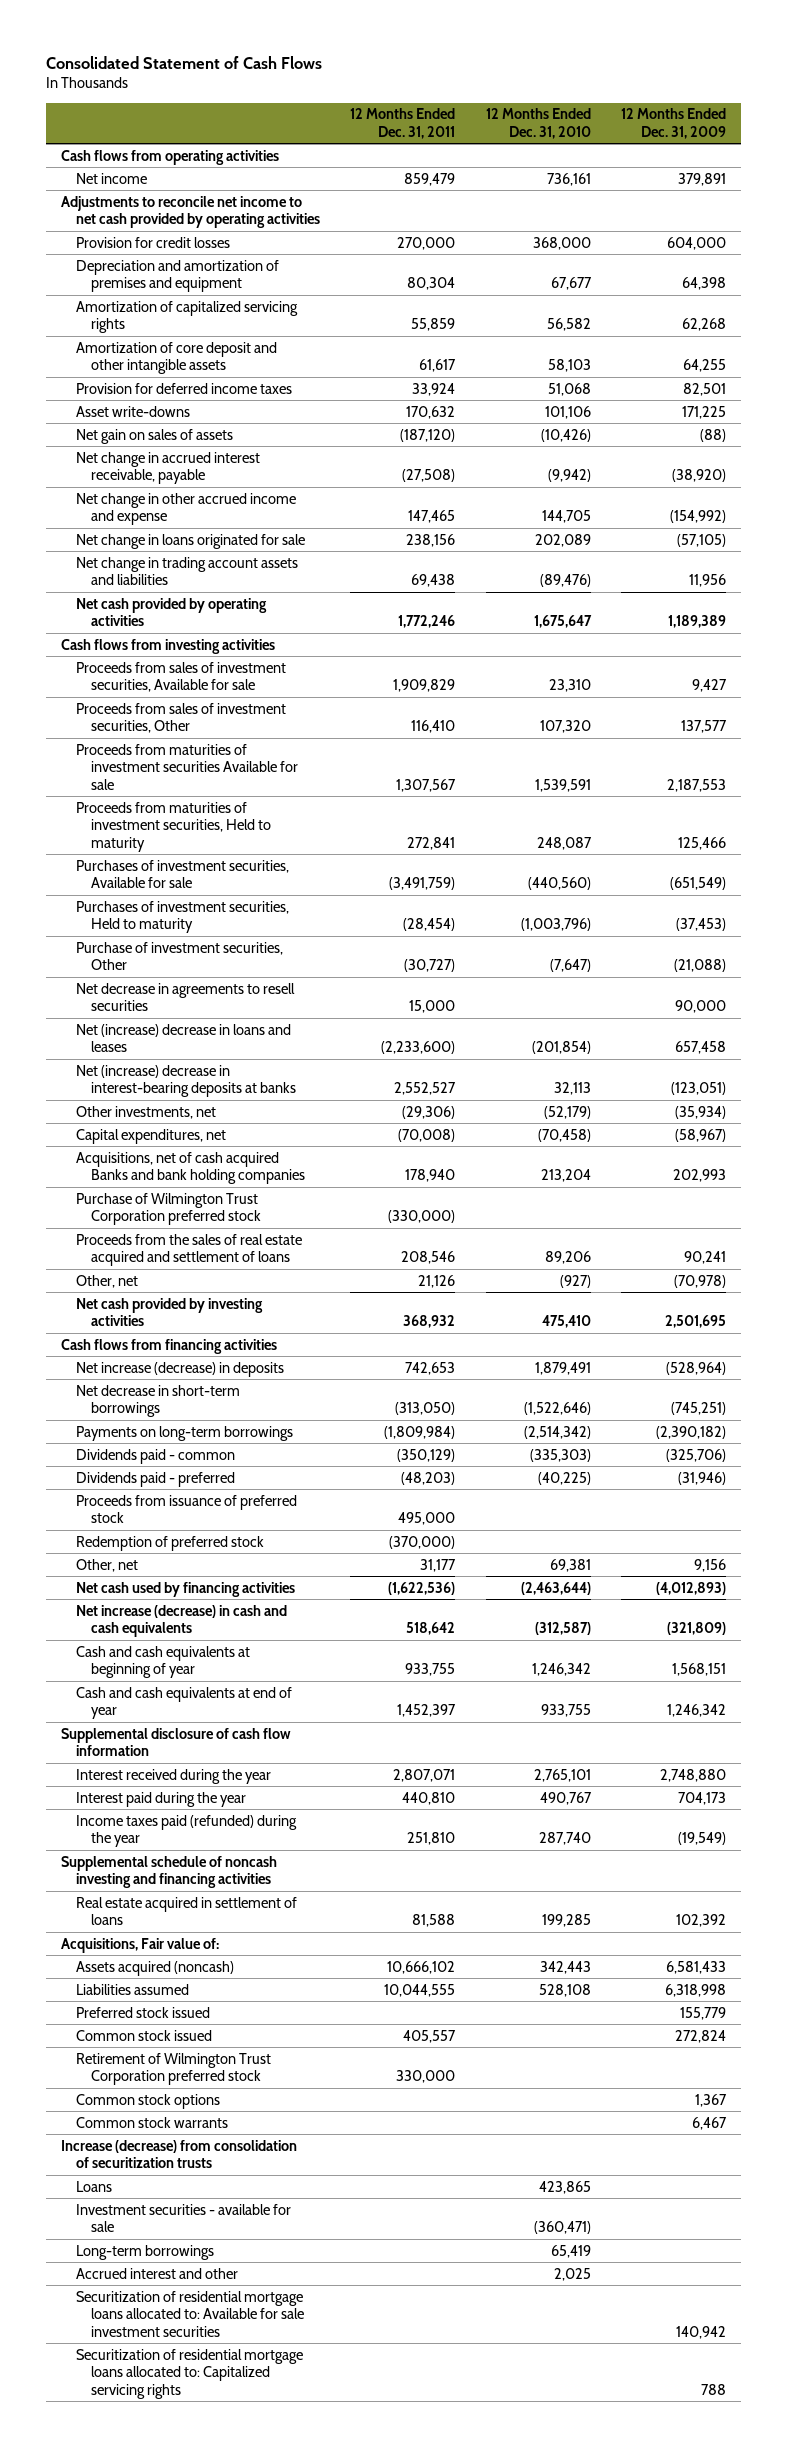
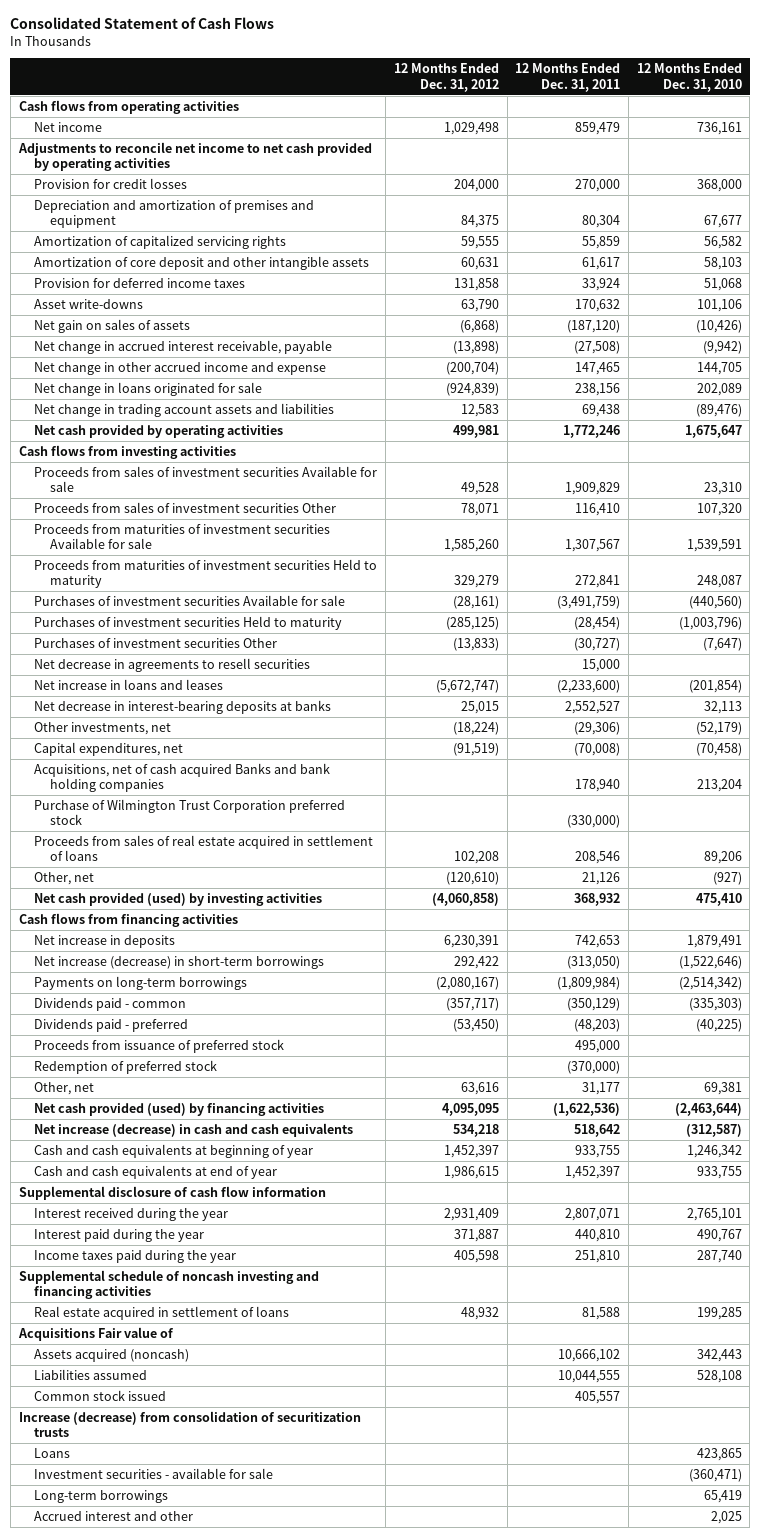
[620,108,726,139] 12 Months Ended Dec. 31, 2009 -> none
none -> [393,63,499,92] 12 Months Ended Dec. 31, 2012
[76,661,287,693] Proceeds from sales of investment securities, Available for sale -> [34,466,378,493] Proceeds from sales of investment securities Available for sale
[76,702,287,734] Proceeds from sales of investment securities, Other -> [34,502,337,514] Proceeds from sales of investment securities Other
[76,801,271,852] Proceeds from maturities of investment securities, Held to maturity -> [34,559,378,589] Proceeds from maturities of investment securities Held to maturity
[76,859,290,889] Purchases of investment securities, Available for sale -> [34,595,346,607] Purchases of investment securities Available for sale
[76,900,290,934] Purchases of investment securities, Held to maturity -> [34,616,343,631] Purchases of investment securities Held to maturity
[76,941,284,971] Purchase of investment securities, Other -> [34,638,278,649] Purchases of investment securities Other
[76,1023,292,1053] Net (increase) decrease in loans and leases -> [34,679,224,691] Net increase in loans and leases
[76,1064,296,1098] Net (increase) decrease in interest-bearing deposits at banks -> [34,700,332,715] Net decrease in interest-bearing deposits at banks
[76,1233,303,1267] Proceeds from the sales of real estate acquired and settlement of loans -> [34,835,374,862] Proceeds from sales of real estate acquired in settlement of loans
[76,1297,264,1327] Net cash provided by investing activities -> [34,893,323,907] Net cash provided (used) by investing activities
[76,1361,285,1377] Net increase (decrease) in deposits -> [34,935,176,949] Net increase in deposits
[76,1384,241,1418] Net decrease in short-term borrowings -> [34,956,325,970] Net increase (decrease) in short-term borrowings
[76,1581,296,1597] Net cash used by financing activities -> [34,1103,325,1117] Net cash provided (used) by financing activities
[76,1814,298,1848] Income taxes paid (refunded) during the year -> [34,1250,237,1264] Income taxes paid during the year
[61,1937,220,1953] Acquisitions, Fair value of: -> [17,1327,174,1342] Acquisitions Fair value of
[76,2006,211,2018] Preferred stock issued -> none
[76,2052,272,2086] Retirement of Wilmington Trust Corporation preferred stock -> none
[76,2093,221,2109] Common stock options -> none
[76,2116,229,2128] Common stock warrants -> none
[76,2290,304,2337] Securitization of residential mortgage loans allocated to: Available for sale investment securities -> none
[76,2348,304,2399] Securitization of residential mortgage loans allocated to: Capitalized servicing rights -> none

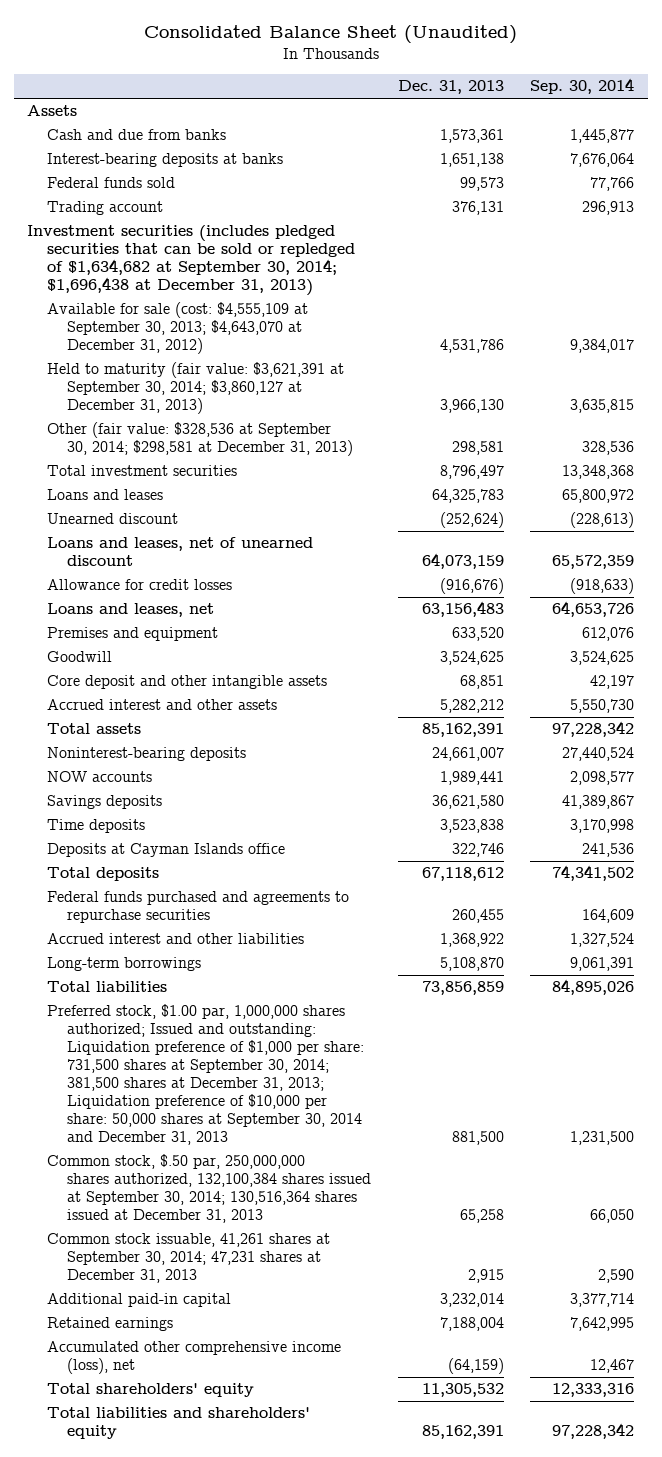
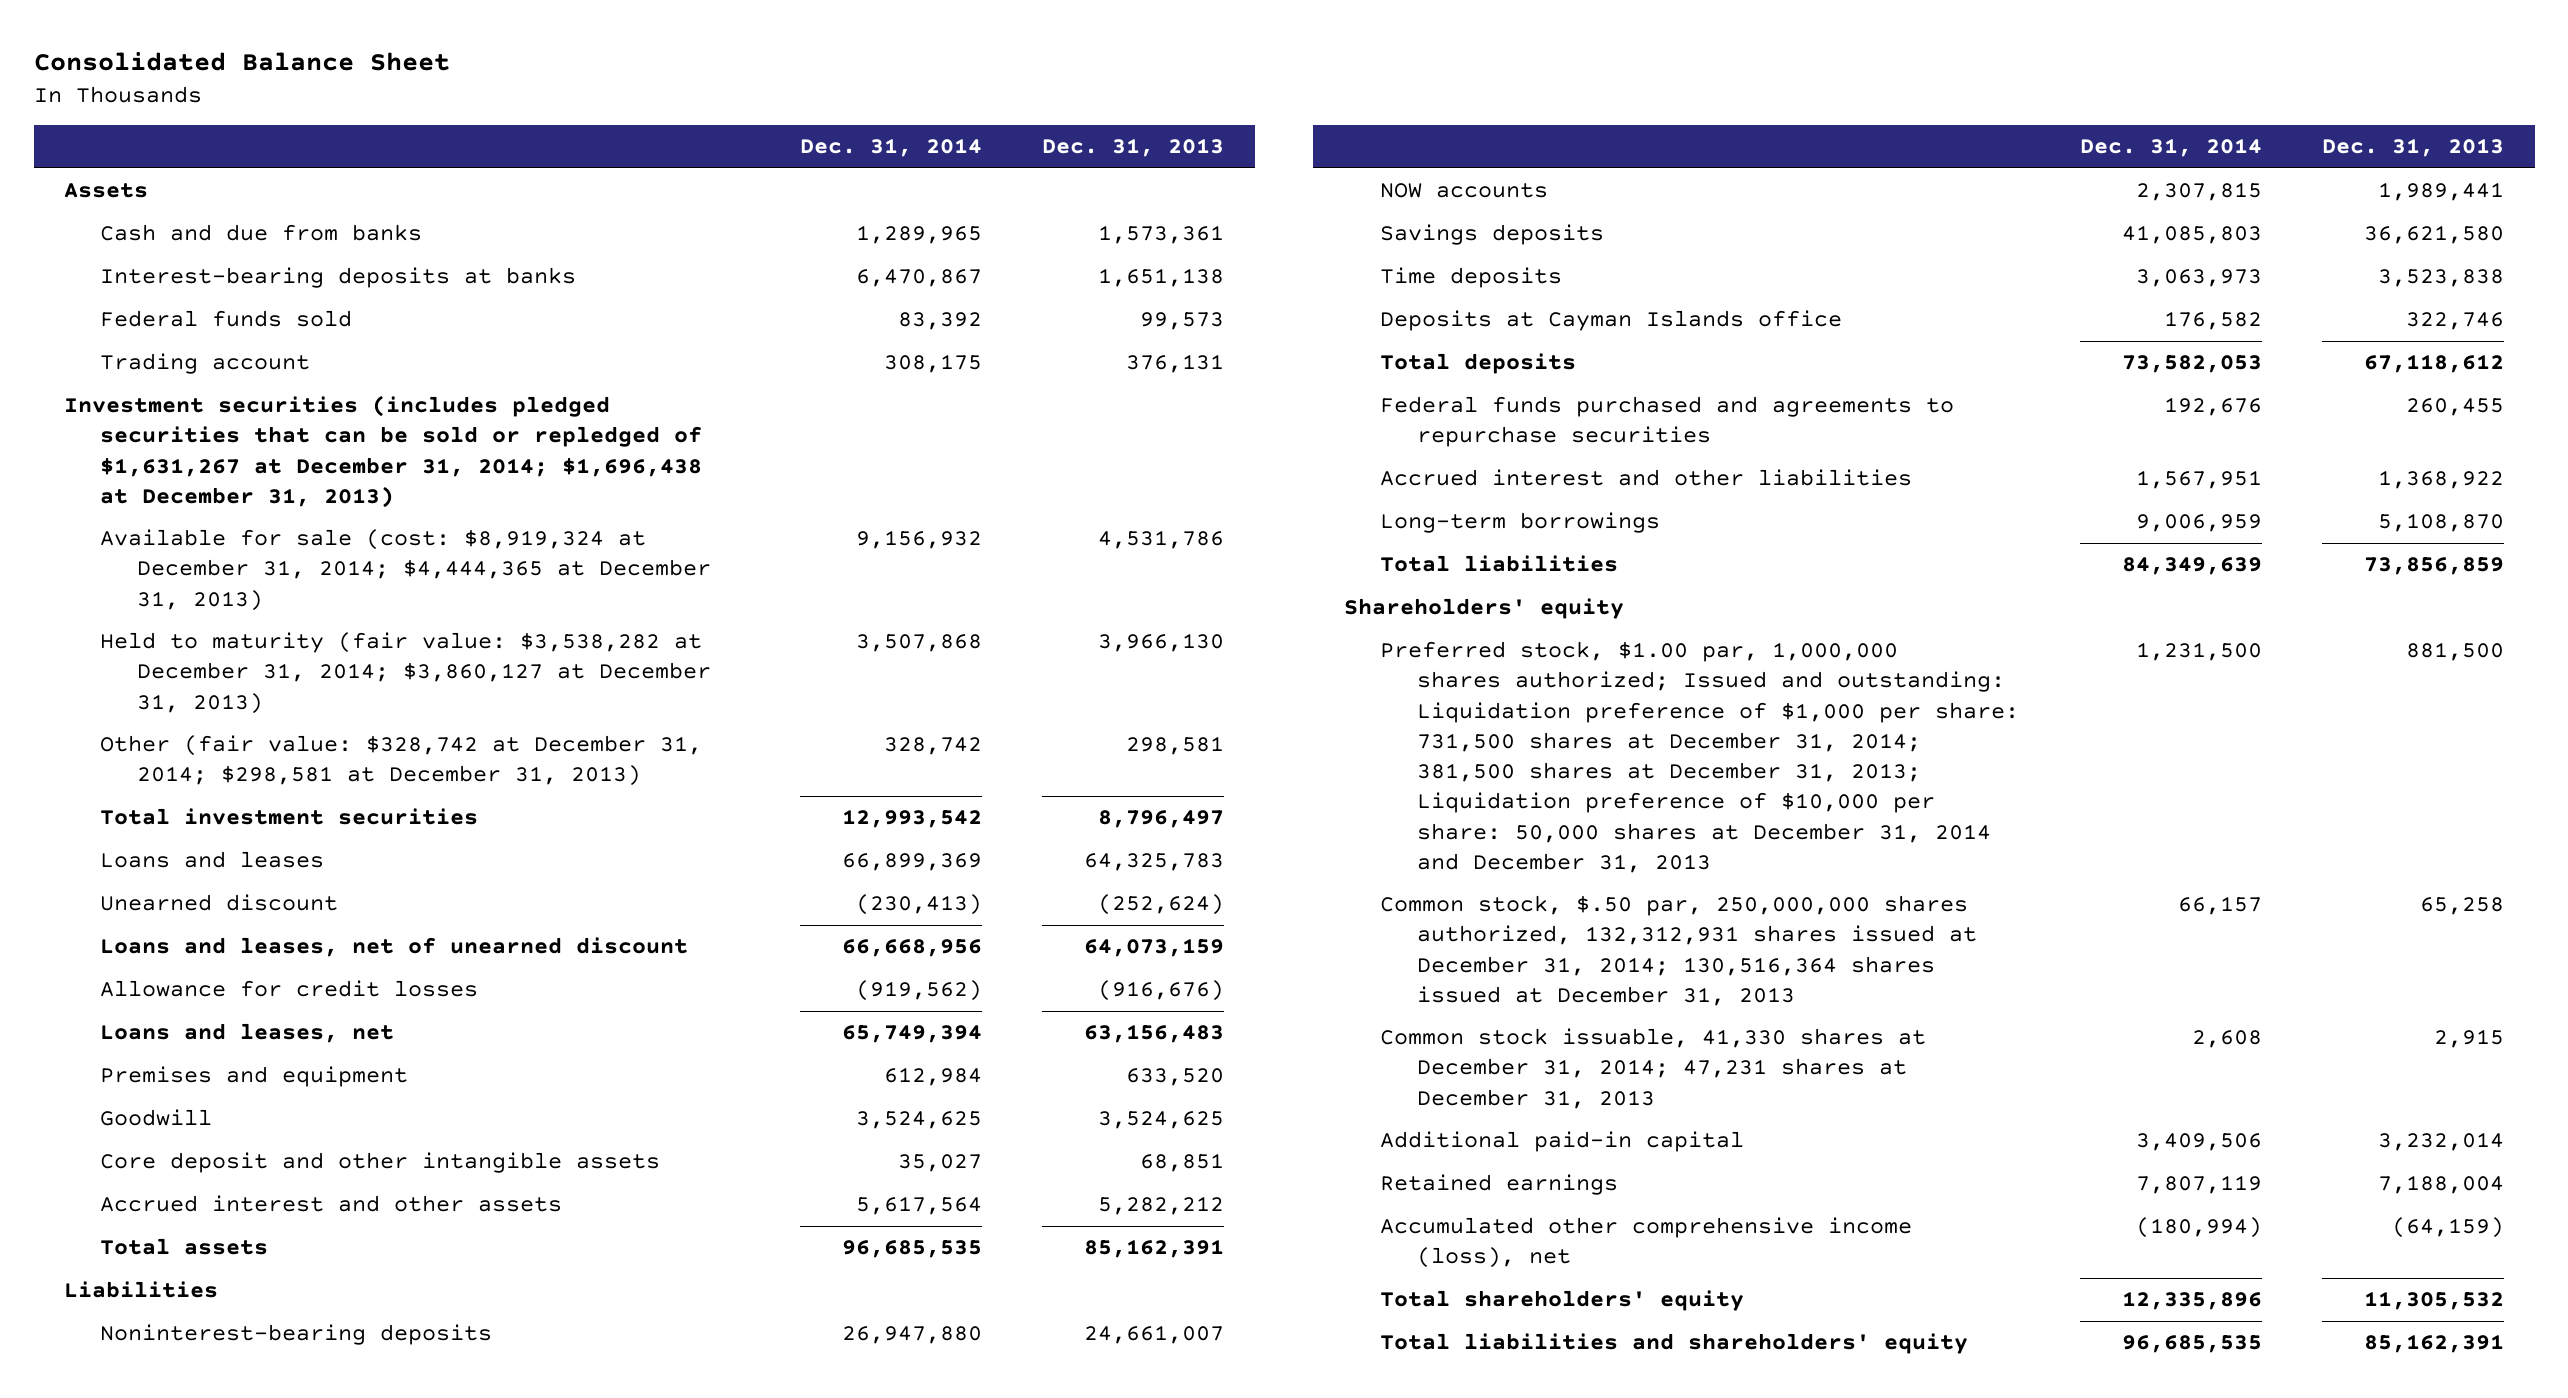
[143,24,517,44] Consolidated Balance Sheet (Unaudited) -> [33,51,450,71] Consolidated Balance Sheet
[530,78,635,95] Sep. 30, 2014 -> none
none -> [799,138,982,158] Dec. 31, 2014
[27,225,356,297] Investment securities (includes pledged securities that can be sold or repledged of $1,634,682 at September 30, 2014; $1,696,438 at December 31, 2013) -> [63,395,703,508] Investment securities (includes pledged securities that can be sold or repledged of $1,631,267 at December 31, 2014; $1,696,438 at December 31, 2013)
[47,302,309,355] Available for sale (cost: $4,555,109 at September 30, 2013; $4,643,070 at December 31, 2012) -> [100,529,712,611] Available for sale (cost: $8,919,324 at December 31, 2014; $4,444,365 at December 31, 2013)
[47,362,345,415] Held to maturity (fair value: $3,621,391 at September 30, 2014; $3,860,127 at December 31, 2013) -> [100,632,712,714] Held to maturity (fair value: $3,538,282 at December 31, 2014; $3,860,127 at December 31, 2013)
[47,422,354,457] Other (fair value: $328,536 at September 30, 2014; $298,581 at December 31, 2013) -> [100,735,703,787] Other (fair value: $328,742 at December 31, 2014; $298,581 at December 31, 2013)
none -> [63,1281,218,1299] Liabilities
none -> [1343,598,1624,620] Shareholders' equity
[47,1004,365,1145] Preferred stock, $1.00 par, 1,000,000 shares authorized; Issued and outstanding: Liquidation preference of $1,000 per share: 731,500 shares at September 30, 2014; 381,500 shares at December 31, 2013; Liquidation preference of $10,000 per share: 50,000 shares at September 30, 2014 and December 31, 2013 -> [1380,641,2019,873] Preferred stock, $1.00 par, 1,000,000 shares authorized; Issued and outstanding: Liquidation preference of $1,000 per share: 731,500 shares at December 31, 2014; 381,500 shares at December 31, 2013; Liquidation preference of $10,000 per share: 50,000 shares at December 31, 2014 and December 31, 2013
[47,1154,372,1224] Common stock, $.50 par, 250,000,000 shares authorized, 132,100,384 shares issued at September 30, 2014; 130,516,364 shares issued at December 31, 2013 -> [1380,895,1977,1006] Common stock, $.50 par, 250,000,000 shares authorized, 132,312,931 shares issued at December 31, 2014; 130,516,364 shares issued at December 31, 2013
[47,1233,331,1284] Common stock issuable, 41,261 shares at September 30, 2014; 47,231 shares at December 31, 2013 -> [1380,1028,1927,1109] Common stock issuable, 41,330 shares at December 31, 2014; 47,231 shares at December 31, 2013

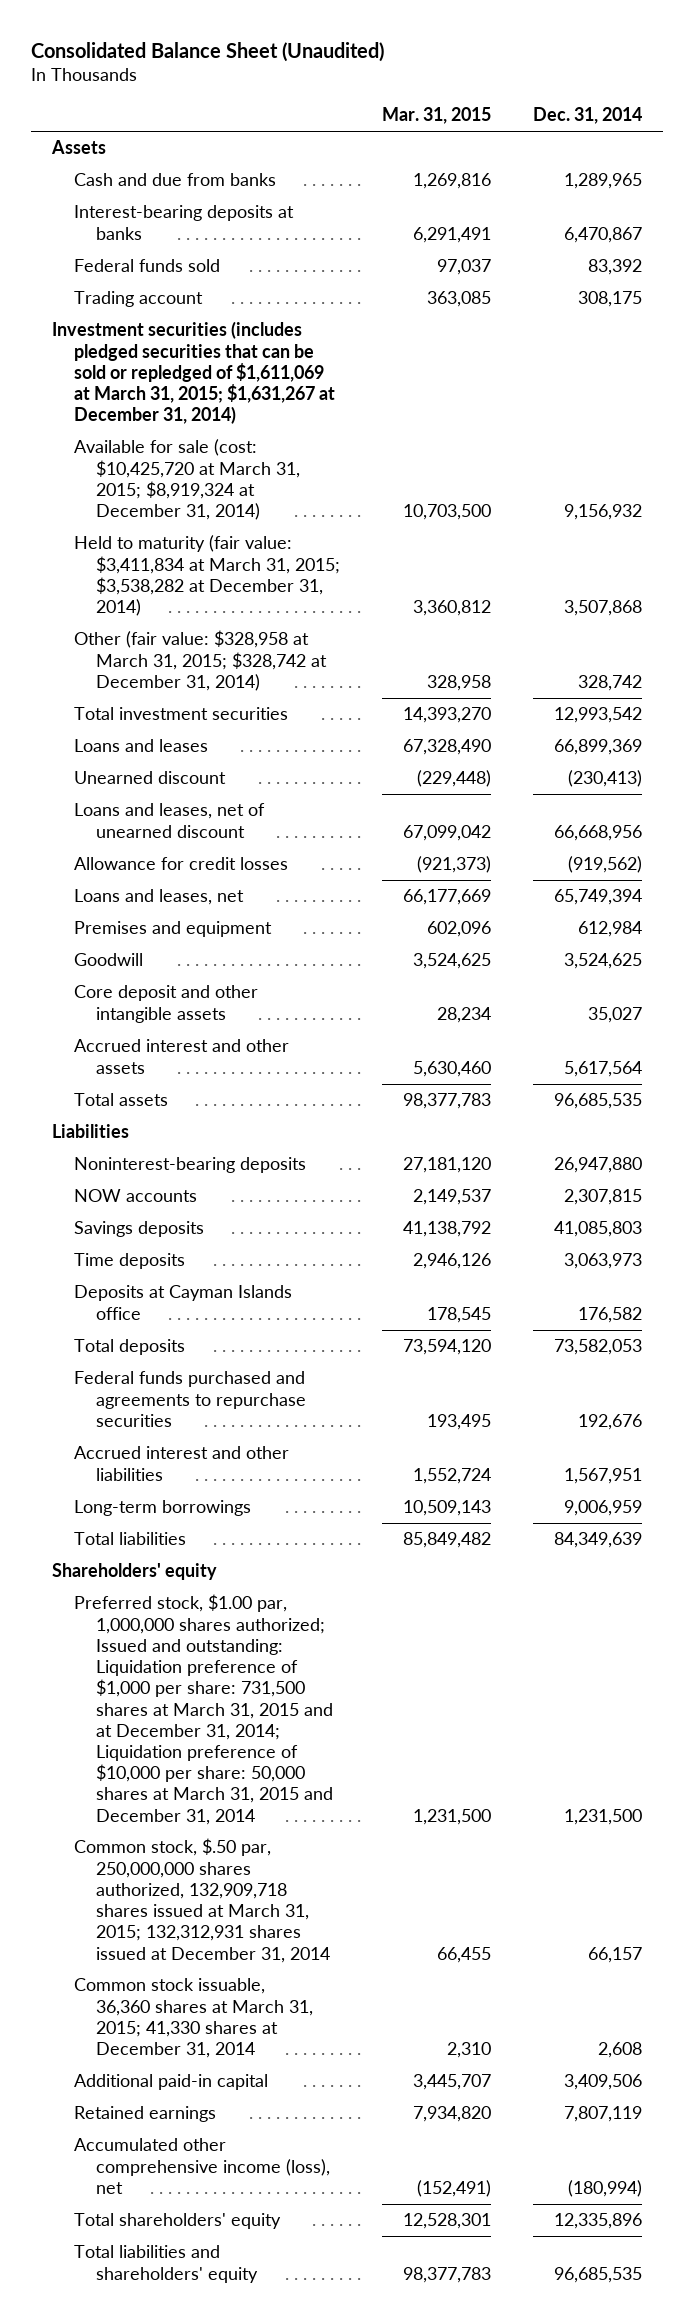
[33,51,450,71] Consolidated Balance Sheet -> [30,41,384,62] Consolidated Balance Sheet (Unaudited)
[1042,138,1225,158] Dec. 31, 2013 -> none
none -> [382,107,492,125] Mar. 31, 2015
[63,395,703,508] Investment securities (includes pledged securities that can be sold or repledged of $1,631,267 at December 31, 2014; $1,696,438 at December 31, 2013) -> [51,321,335,425] Investment securities (includes pledged securities that can be sold or repledged of $1,611,069 at March 31, 2015; $1,631,267 at December 31, 2014)
[100,529,712,611] Available for sale (cost: $8,919,324 at December 31, 2014; $4,444,365 at December 31, 2013) -> [73,439,300,521] Available for sale (cost: $10,425,720 at March 31, 2015; $8,919,324 at December 31, 2014)
[100,632,712,714] Held to maturity (fair value: $3,538,282 at December 31, 2014; $3,860,127 at December 31, 2013) -> [73,535,340,617] Held to maturity (fair value: $3,411,834 at March 31, 2015; $3,538,282 at December 31, 2014)
[100,735,703,787] Other (fair value: $328,742 at December 31, 2014; $298,581 at December 31, 2013) -> [73,630,327,691] Other (fair value: $328,958 at March 31, 2015; $328,742 at December 31, 2014)
[1380,641,2019,873] Preferred stock, $1.00 par, 1,000,000 shares authorized; Issued and outstanding: Liquidation preference of $1,000 per share: 731,500 shares at December 31, 2014; 381,500 shares at December 31, 2013; Liquidation preference of $10,000 per share: 50,000 shares at December 31, 2014 and December 31, 2013 -> [73,1594,333,1825] Preferred stock, $1.00 par, 1,000,000 shares authorized; Issued and outstanding: Liquidation preference of $1,000 per share: 731,500 shares at March 31, 2015 and at December 31, 2014; Liquidation preference of $10,000 per share: 50,000 shares at March 31, 2015 and December 31, 2014
[1380,895,1977,1006] Common stock, $.50 par, 250,000,000 shares authorized, 132,312,931 shares issued at December 31, 2014; 130,516,364 shares issued at December 31, 2013 -> [73,1838,330,1963] Common stock, $.50 par, 250,000,000 shares authorized, 132,909,718 shares issued at March 31, 2015; 132,312,931 shares issued at December 31, 2014
[1380,1028,1927,1109] Common stock issuable, 41,330 shares at December 31, 2014; 47,231 shares at December 31, 2013 -> [73,1978,313,2059] Common stock issuable, 36,360 shares at March 31, 2015; 41,330 shares at December 31, 2014

